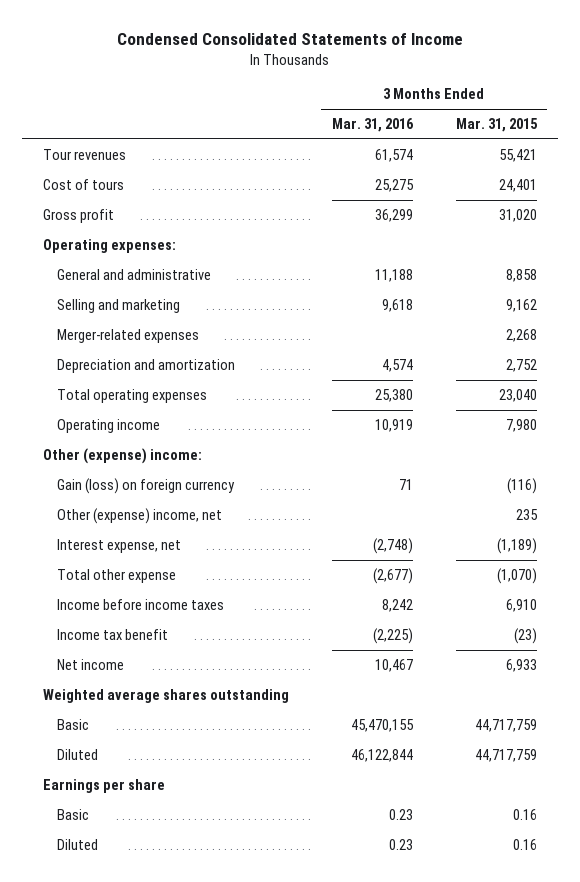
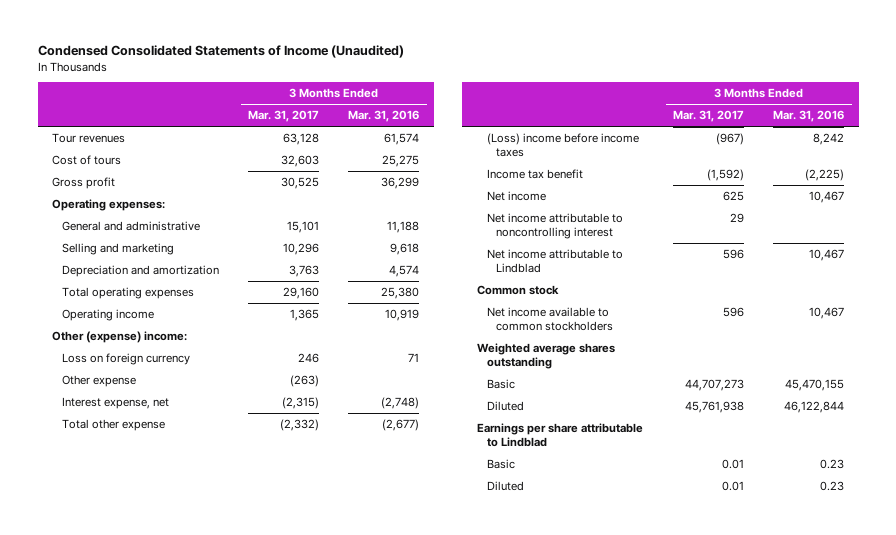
[116,32,463,45] Condensed Consolidated Statements of Income -> [37,45,404,59] Condensed Consolidated Statements of Income (Unaudited)
[455,118,538,133] Mar. 31, 2015 -> none
none -> [248,110,320,123] Mar. 31, 2017
[57,329,200,344] Merger-related expenses -> none
[57,478,236,495] Gain (loss) on foreign currency -> [61,353,190,366] Loss on foreign currency
[57,508,223,525] Other (expense) income, net -> [61,375,136,388] Other expense
[57,599,225,611] Income before income taxes -> [486,133,639,157] (Loss) income before income taxes
none -> [486,213,623,239] Net income attributable to noncontrolling interest
none -> [486,249,623,273] Net income attributable to Lindblad
none -> [477,285,560,296] Common stock
none -> [486,307,614,331] Net income available to common stockholders
[43,779,166,794] Earnings per share -> [477,423,644,447] Earnings per share attributable to Lindblad

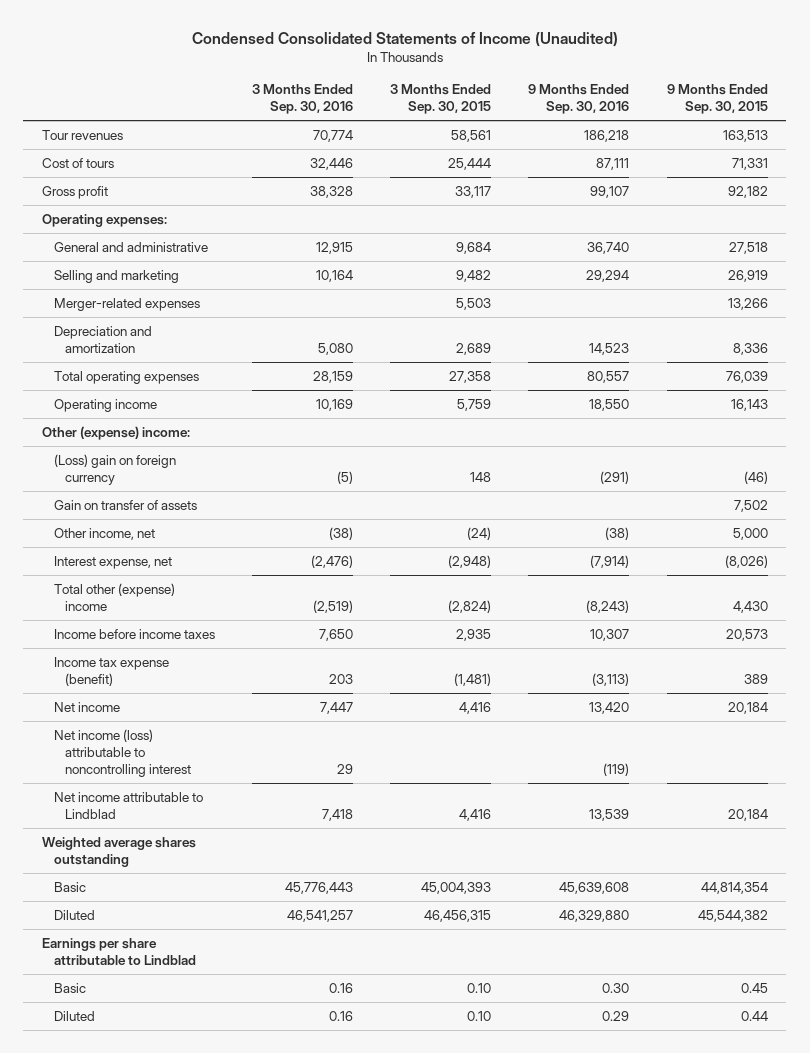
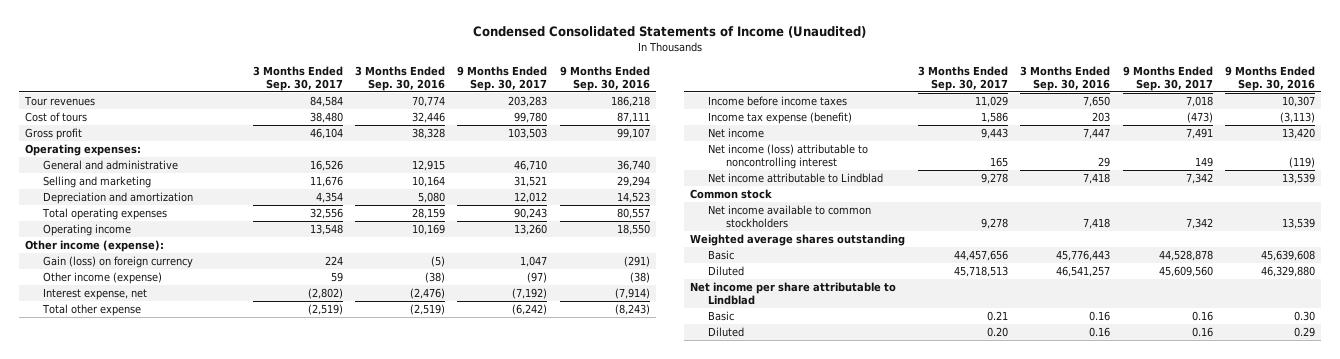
[390,83,492,115] 3 Months Ended Sep. 30, 2015 -> none
[666,83,768,115] 9 Months Ended Sep. 30, 2015 -> none
none -> [252,65,343,91] 3 Months Ended Sep. 30, 2017
none -> [457,65,548,91] 9 Months Ended Sep. 30, 2017
[53,297,200,311] Merger-related expenses -> none
[53,499,197,510] Gain on transfer of assets -> none
[41,425,190,440] Other (expense) income: -> [25,240,165,253] Other income (expense):
[53,453,176,485] (Loss) gain on foreign currency -> [42,256,193,269] Gain (loss) on foreign currency
[53,527,155,540] Other income, net -> [42,272,162,285] Other income (expense)
[53,582,175,611] Total other (expense) income -> [41,304,141,317] Total other expense
none -> [690,189,773,200] Common stock
none -> [707,205,871,229] Net income available to common stockholders
[41,937,196,965] Earnings per share attributable to Lindblad -> [690,282,897,306] Net income per share attributable to Lindblad

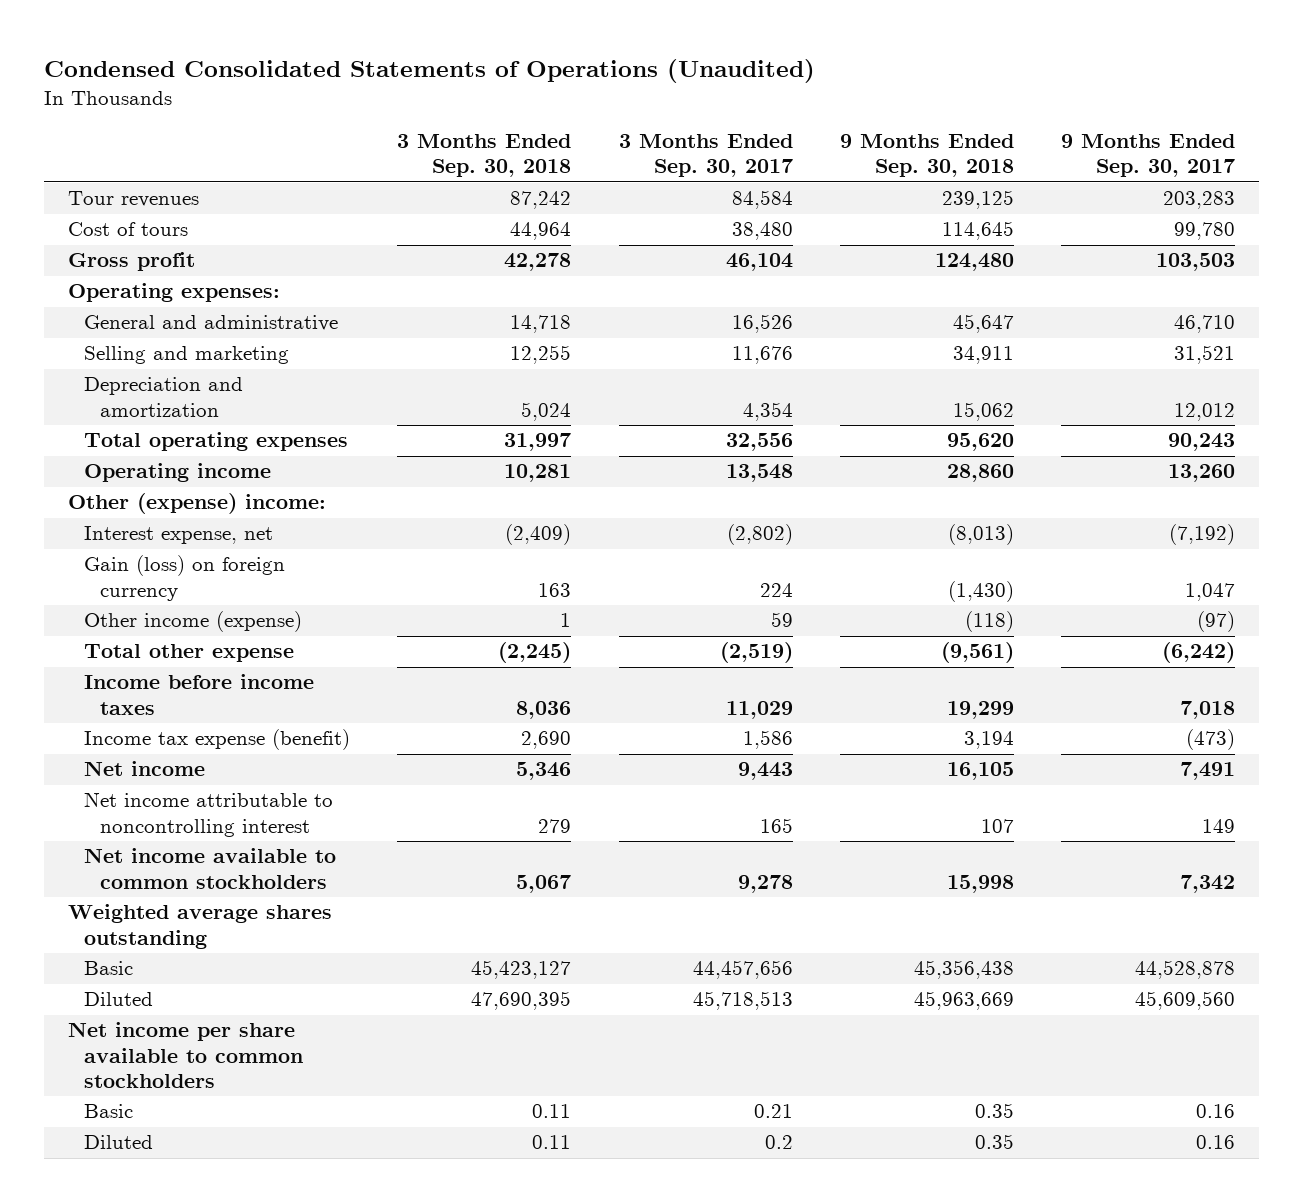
[473,26,867,39] Condensed Consolidated Statements of Income (Unaudited) -> [44,58,816,83] Condensed Consolidated Statements of Operations (Unaudited)
[354,65,445,91] 3 Months Ended Sep. 30, 2016 -> none
[559,65,650,91] 9 Months Ended Sep. 30, 2016 -> none
none -> [397,134,572,178] 3 Months Ended Sep. 30, 2018
none -> [839,134,1014,178] 9 Months Ended Sep. 30, 2018
[25,240,165,253] Other income (expense): -> [68,493,327,515] Other (expense) income:
[42,288,147,301] Interest expense, net -> [83,526,273,545] Interest expense, net
[707,173,883,184] Net income attributable to Lindblad -> none
[690,189,773,200] Common stock -> none
[707,144,868,170] Net income (loss) attributable to noncontrolling interest -> [83,792,333,837] Net income attributable to noncontrolling interest
[690,282,897,306] Net income per share attributable to Lindblad -> [68,1022,303,1088] Net income per share available to common stockholders
[986,327,1008,338] 0.20 -> [764,1135,793,1150] 0.2

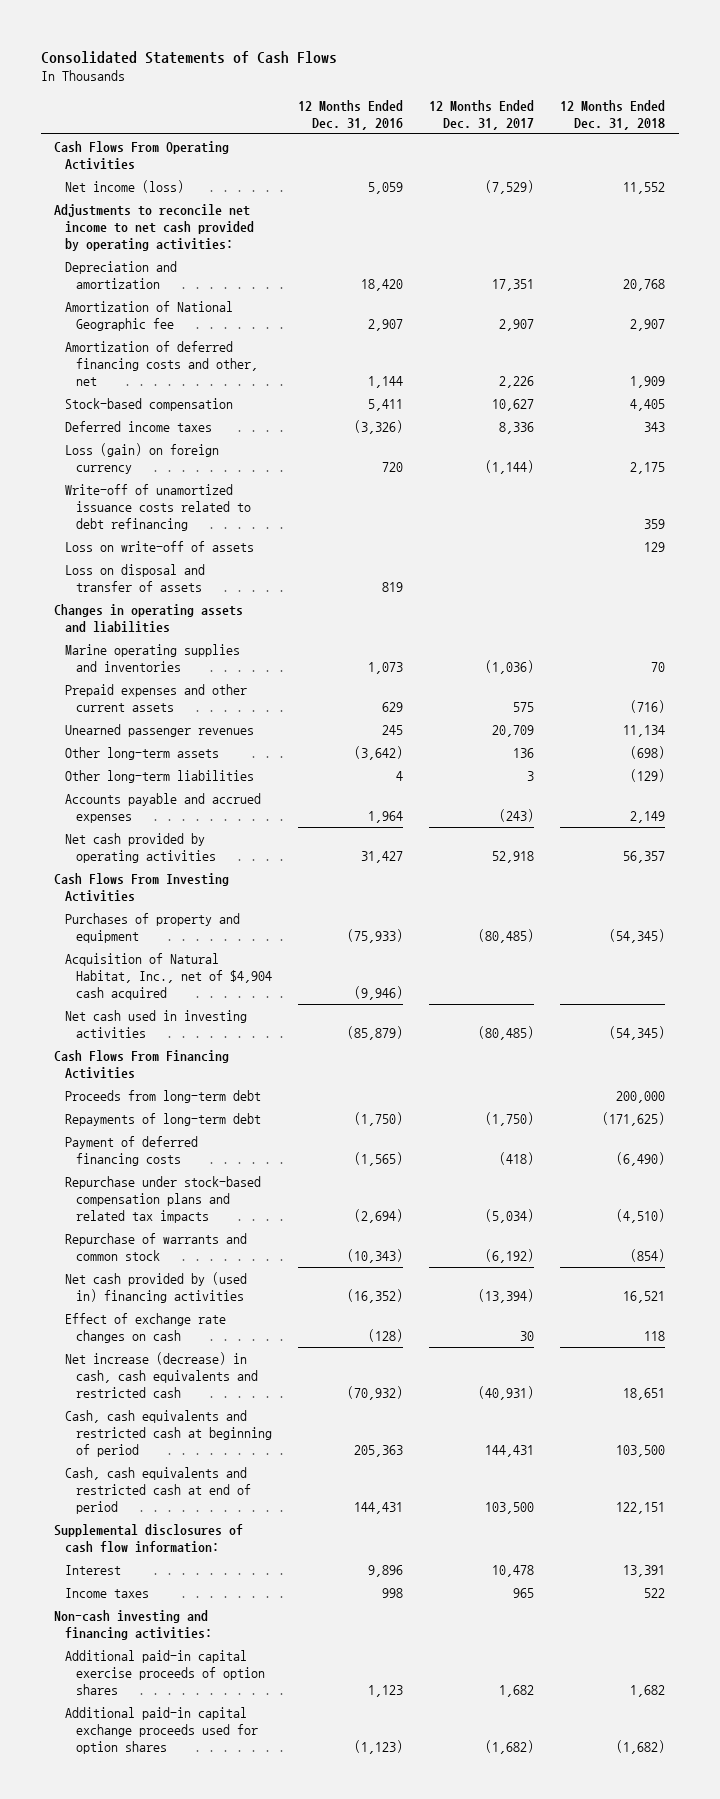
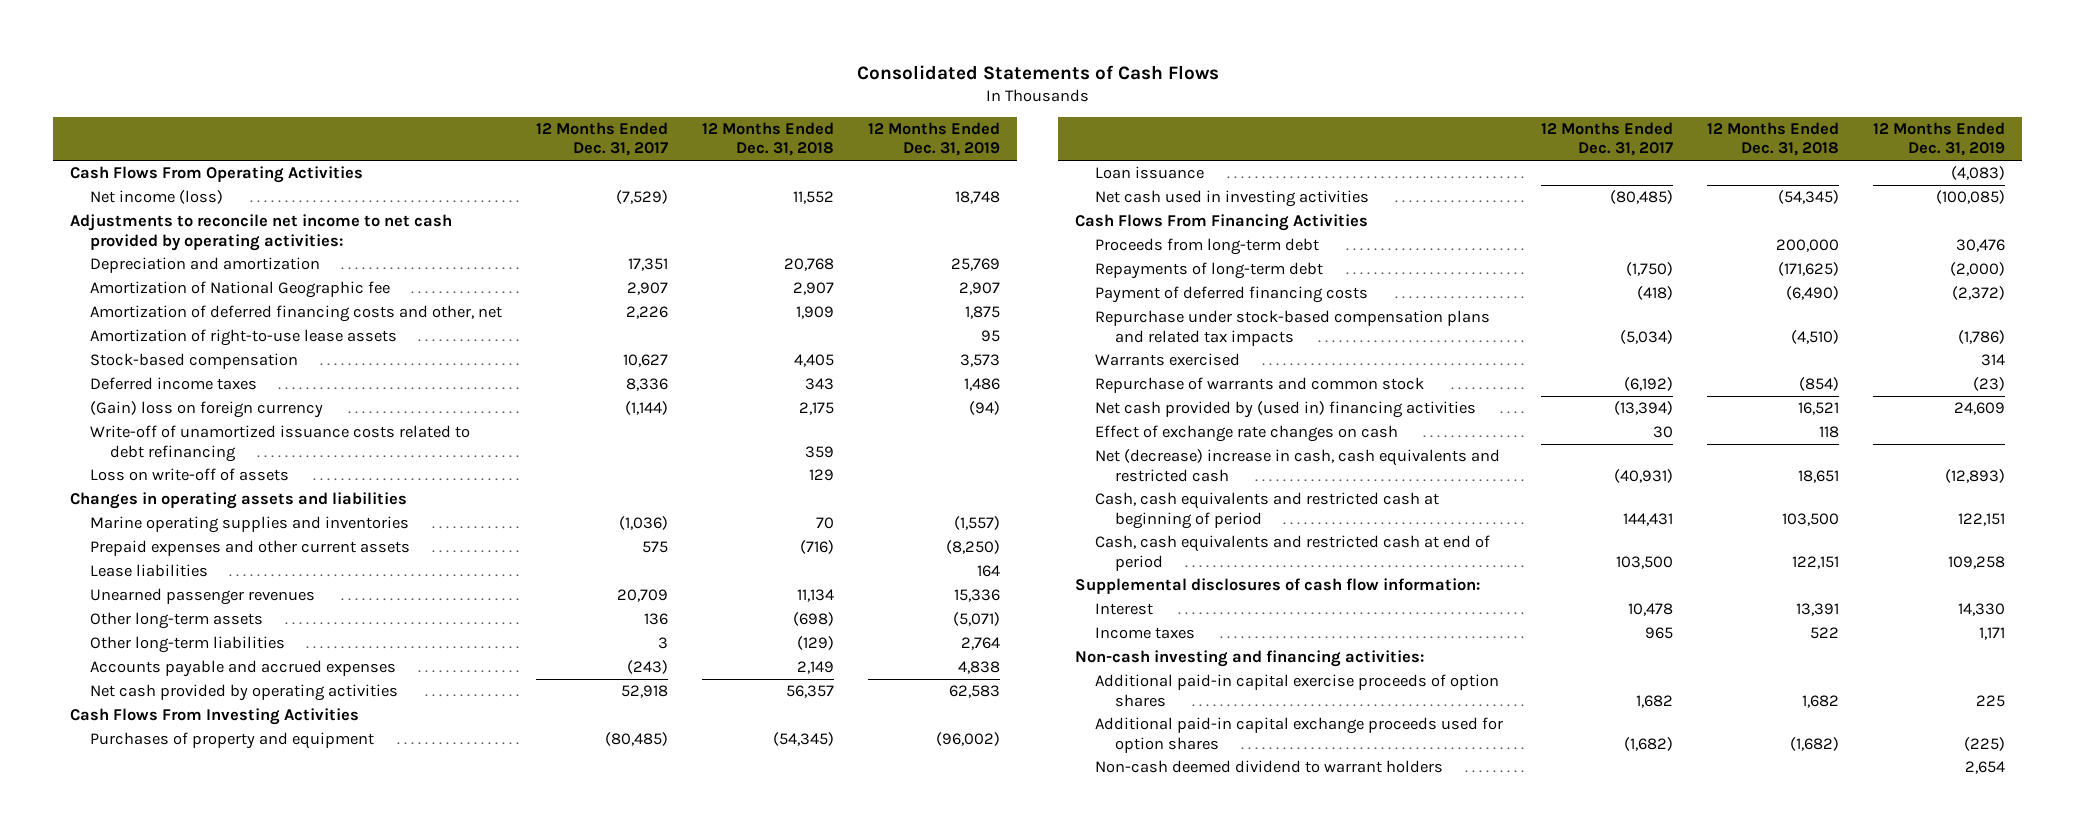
[297,99,403,130] 12 Months Ended Dec. 31, 2016 -> none
none -> [868,121,1001,157] 12 Months Ended Dec. 31, 2019
none -> [89,328,397,346] Amortization of right-to-use lease assets
[65,442,220,474] Loss (gain) on foreign currency -> [89,400,323,418] (Gain) loss on foreign currency
[65,563,206,592] Loss on disposal and transfer of assets -> none
none -> [89,563,208,577] Lease liabilities
[65,952,272,1000] Acquisition of Natural Habitat, Inc., net of $4,904 cash acquired -> none
none -> [1094,165,1204,179] Loan issuance
none -> [1094,352,1240,366] Warrants exercised
[65,1351,258,1398] Net increase (decrease) in cash, cash equivalents and restricted cash -> [1094,448,1500,482] Net (decrease) increase in cash, cash equivalents and restricted cash
none -> [1094,759,1443,773] Non-cash deemed dividend to warrant holders

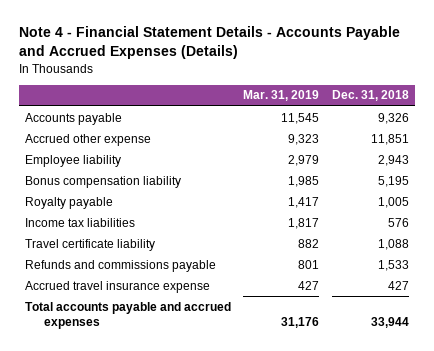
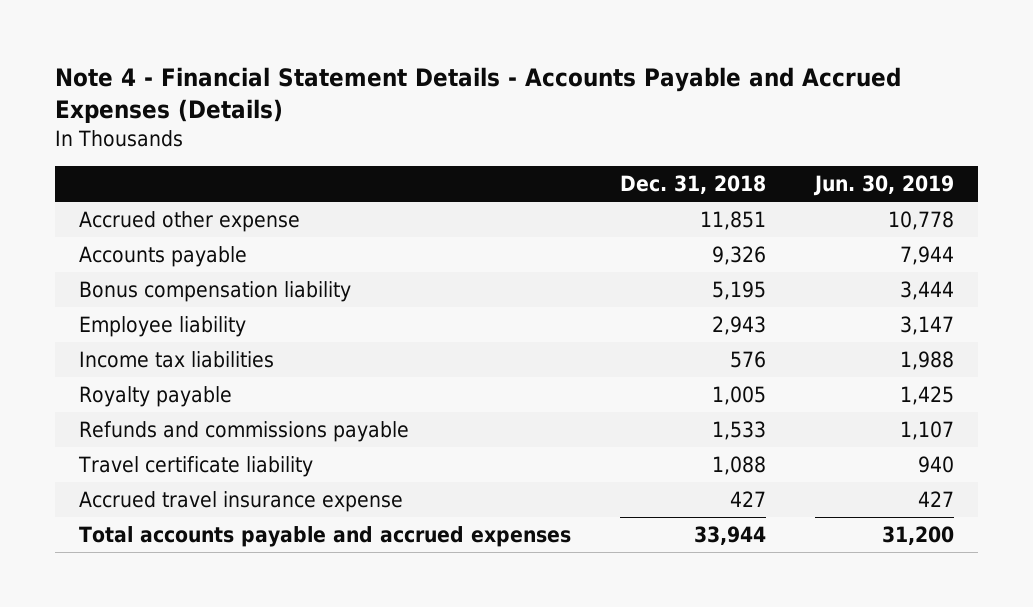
[243,90,320,102] Mar. 31, 2019 -> none
none -> [812,175,954,197] Jun. 30, 2019
[24,112,122,125] Accounts payable -> [79,246,248,268] Accounts payable
[24,154,121,167] Employee liability -> [79,316,247,338] Employee liability
[24,196,113,209] Royalty payable -> [79,386,233,408] Royalty payable
[24,238,155,251] Travel certificate liability -> [78,456,314,478] Travel certificate liability

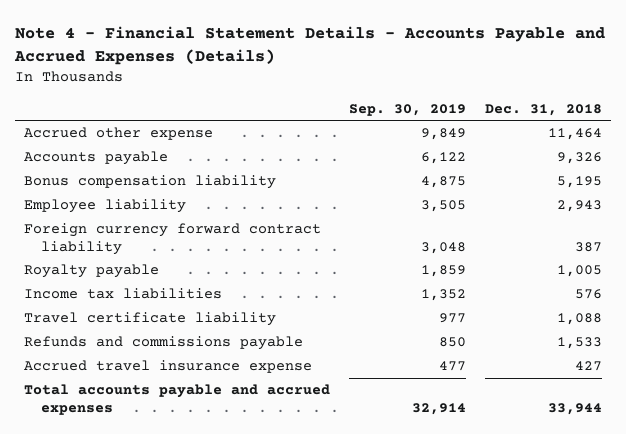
[812,175,954,197] Jun. 30, 2019 -> none
none -> [348,103,466,116] Sep. 30, 2019
[699,211,766,231] 11,851 -> [547,128,602,141] 11,464
none -> [23,223,321,255] Foreign currency forward contract liability
[79,351,275,369] Income tax liabilities -> [23,288,222,300] Income tax liabilities
[79,421,410,443] Refunds and commissions payable -> [23,336,303,351] Refunds and commissions payable

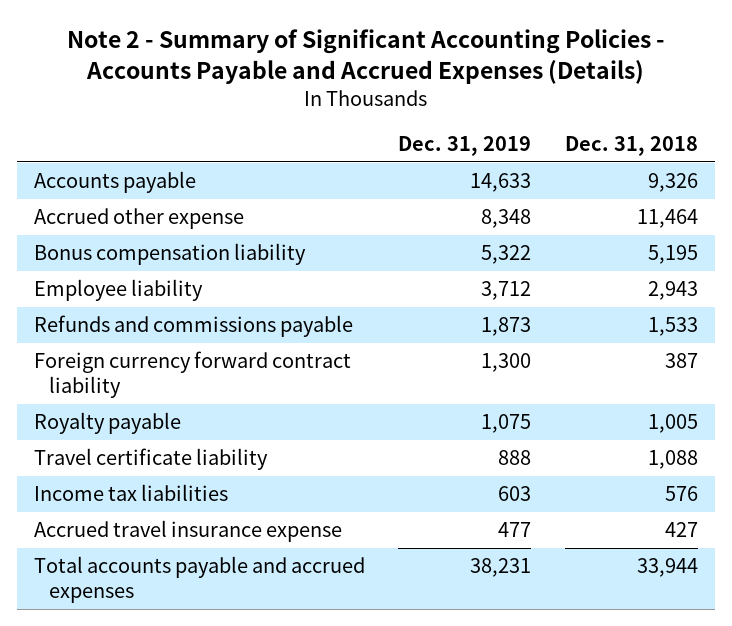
[13,25,605,66] Note 4 - Financial Statement Details - Accounts Payable and Accrued Expenses (Details) -> [66,28,665,84] Note 2 - Summary of Significant Accounting Policies - Accounts Payable and Accrued Expenses (Details)
[348,103,466,116] Sep. 30, 2019 -> none
none -> [398,135,532,156] Dec. 31, 2019
[23,127,213,141] Accrued other expense -> [33,208,244,230] Accrued other expense
[23,336,303,351] Refunds and commissions payable -> [33,315,353,338] Refunds and commissions payable
[23,288,222,300] Income tax liabilities -> [33,484,228,502] Income tax liabilities

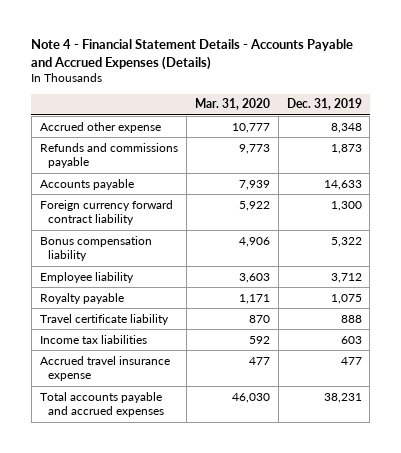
[66,28,665,84] Note 2 - Summary of Significant Accounting Policies - Accounts Payable and Accrued Expenses (Details) -> [31,38,354,70] Note 4 - Financial Statement Details - Accounts Payable and Accrued Expenses (Details)
[565,135,699,156] Dec. 31, 2018 -> none
none -> [194,98,270,111] Mar. 31, 2020
[33,171,196,194] Accounts payable -> [39,178,134,190] Accounts payable
[33,243,306,266] Bonus compensation liability -> [39,235,152,262] Bonus compensation liability
[33,279,203,302] Employee liability -> [39,271,134,283] Employee liability

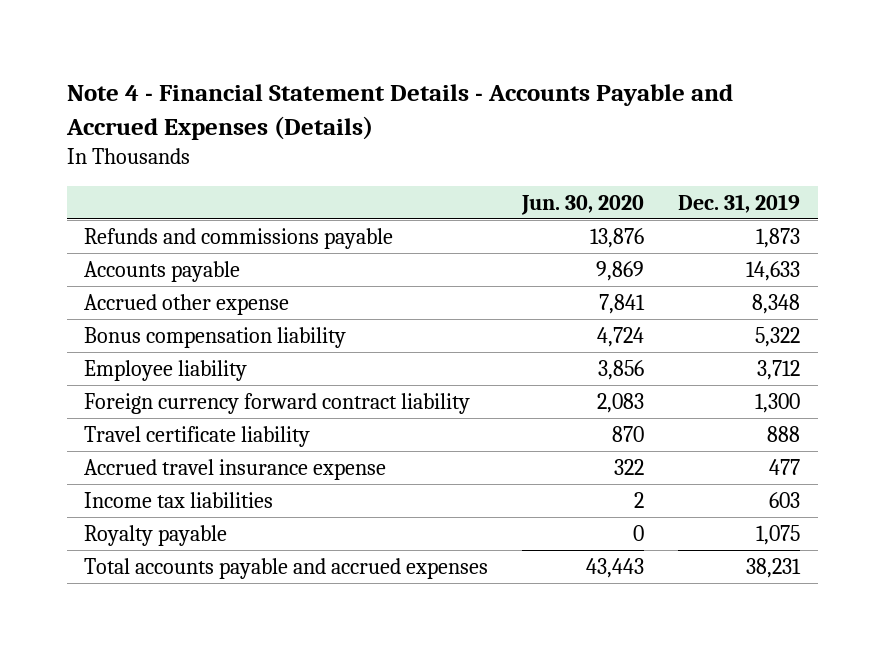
[194,98,270,111] Mar. 31, 2020 -> none
none -> [521,194,645,215] Jun. 30, 2020
[39,121,161,133] Accrued other expense -> [84,293,290,315] Accrued other expense
[39,199,173,226] Foreign currency forward contract liability -> [84,392,471,414] Foreign currency forward contract liability
[39,334,147,344] Income tax liabilities -> [84,491,274,508] Income tax liabilities
[39,292,124,304] Royalty payable -> [84,524,228,546] Royalty payable

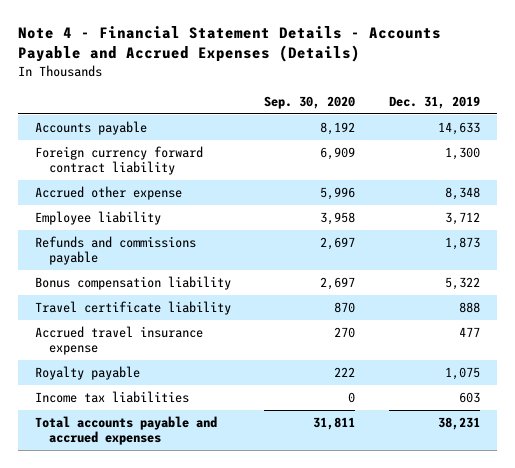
[521,194,645,215] Jun. 30, 2020 -> none
none -> [264,95,356,109] Sep. 30, 2020
[84,392,471,414] Foreign currency forward contract liability -> [34,146,203,176] Foreign currency forward contract liability
[84,227,394,249] Refunds and commissions payable -> [34,236,196,266] Refunds and commissions payable
[84,326,347,348] Bonus compensation liability -> [34,276,231,291] Bonus compensation liability
[84,491,274,508] Income tax liabilities -> [34,391,189,404] Income tax liabilities

